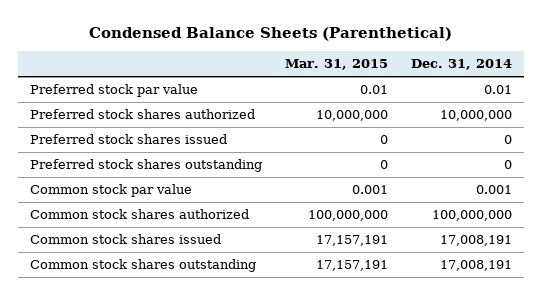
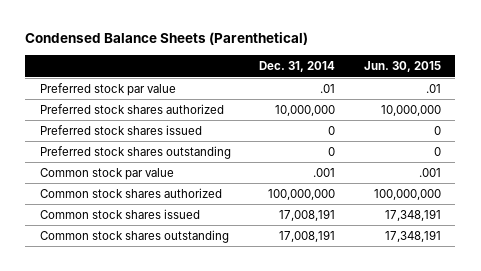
[284,59,388,71] Mar. 31, 2015 -> none
none -> [364,61,442,73] Jun. 30, 2015
[484,85,513,95] 0.01 -> [320,83,336,93] .01
[476,185,513,195] 0.001 -> [313,167,336,177] .001

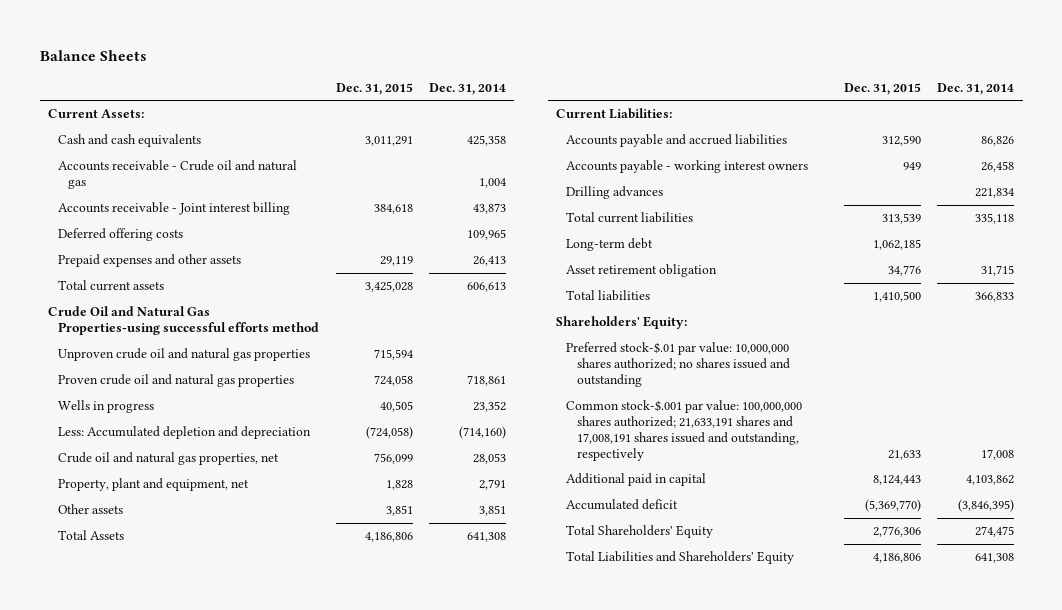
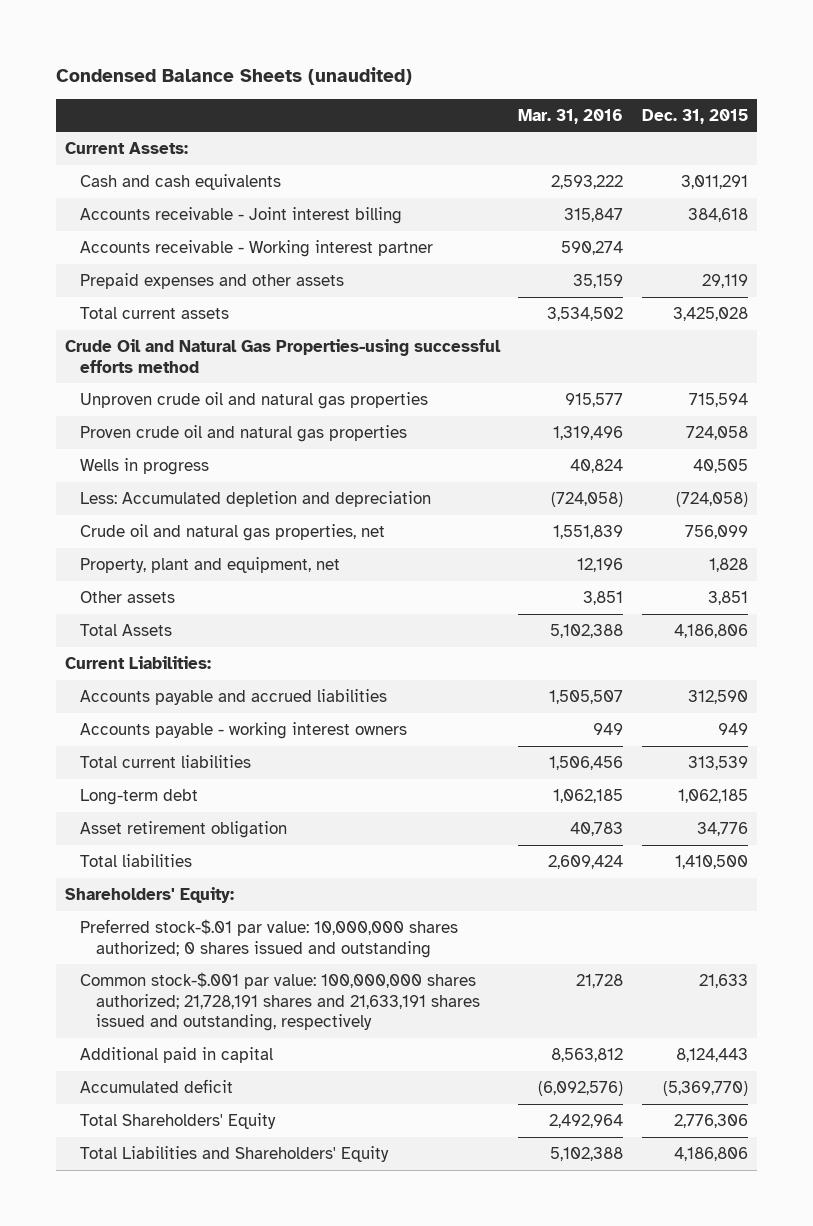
[39,49,147,61] Balance Sheets -> [55,66,412,85] Condensed Balance Sheets (unaudited)
[429,82,507,95] Dec. 31, 2014 -> none
none -> [518,108,624,124] Mar. 31, 2016
[58,160,298,190] Accounts receivable - Crude oil and natural gas -> none
[58,228,184,242] Deferred offering costs -> none
none -> [80,240,434,258] Accounts receivable - Working interest partner
[566,186,664,200] Drilling advances -> none
[566,342,790,388] Preferred stock-$.01 par value: 10,000,000 shares authorized; no shares issued and outstanding -> [80,919,459,958] Preferred stock-$.01 par value: 10,000,000 shares authorized; 0 shares issued and outstanding
[566,400,803,461] Common stock-$.001 par value: 100,000,000 shares authorized; 21,633,191 shares and 17,008,191 shares issued and outstanding, respectively -> [80,972,480,1032] Common stock-$.001 par value: 100,000,000 shares authorized; 21,728,191 shares and 21,633,191 shares issued and outstanding, respectively

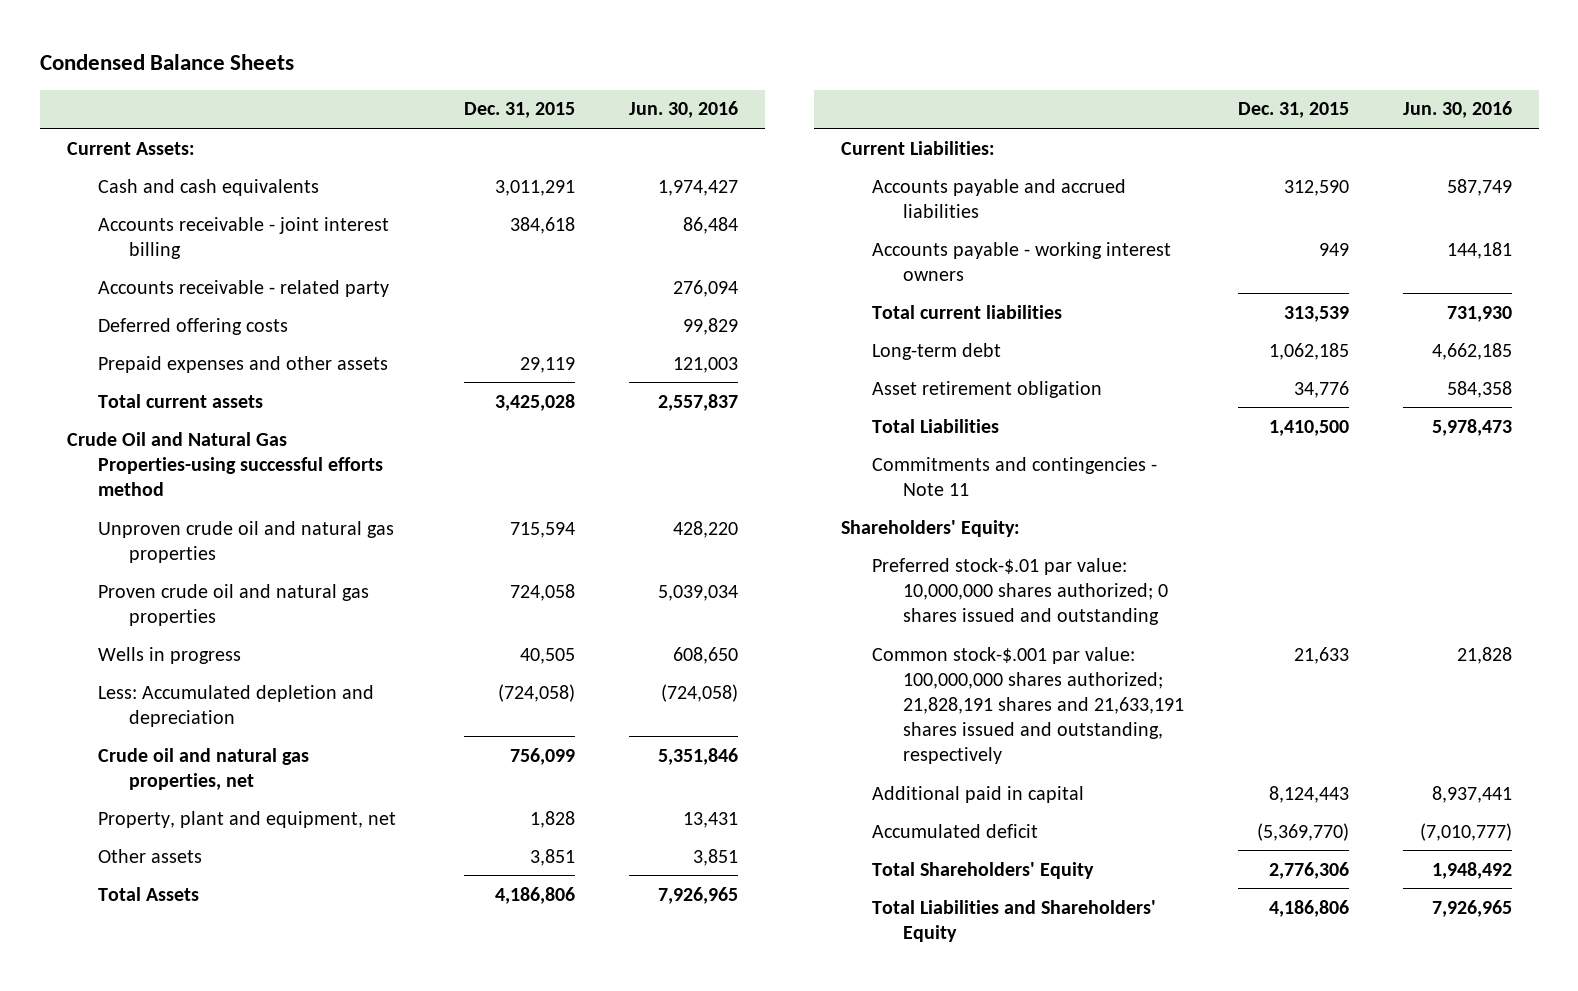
[55,66,412,85] Condensed Balance Sheets (unaudited) -> [39,54,294,71] Condensed Balance Sheets
[518,108,624,124] Mar. 31, 2016 -> none
none -> [628,101,738,119] Jun. 30, 2016
[80,240,434,258] Accounts receivable - Working interest partner -> none
[80,207,403,225] Accounts receivable - Joint interest billing -> [97,216,389,259] Accounts receivable - joint interest billing
none -> [97,279,389,297] Accounts receivable - related party
none -> [97,317,288,335] Deferred offering costs
[80,854,193,868] Total liabilities -> [871,418,999,433] Total Liabilities
none -> [871,456,1157,496] Commitments and contingencies - Note 11
[80,972,480,1032] Common stock-$.001 par value: 100,000,000 shares authorized; 21,728,191 shares and 21,633,191 shares issued and outstanding, respectively -> [871,646,1184,765] Common stock-$.001 par value: 100,000,000 shares authorized; 21,828,191 shares and 21,633,191 shares issued and outstanding, respectively

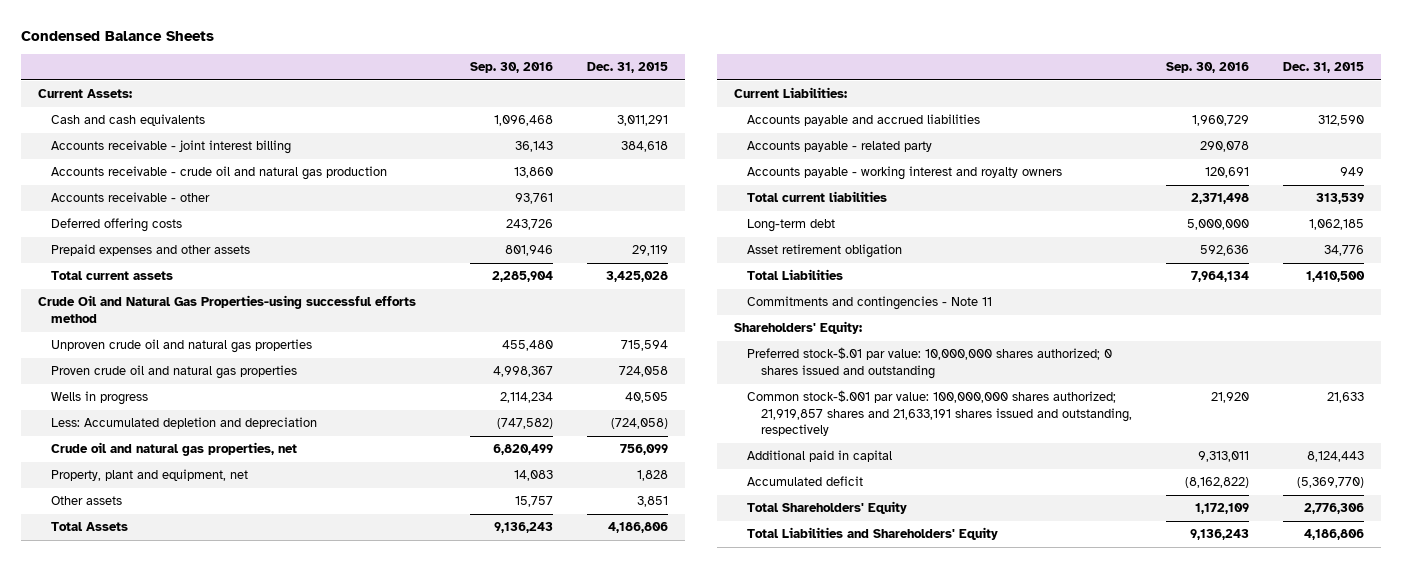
[628,101,738,119] Jun. 30, 2016 -> none
none -> [469,62,553,74] Sep. 30, 2016
[97,279,389,297] Accounts receivable - related party -> none
none -> [51,166,388,181] Accounts receivable - crude oil and natural gas production
none -> [51,192,211,203] Accounts receivable - other
none -> [747,141,933,153] Accounts payable - related party
[871,241,1171,281] Accounts payable - working interest owners -> [747,166,1063,181] Accounts payable - working interest and royalty owners
[871,646,1184,765] Common stock-$.001 par value: 100,000,000 shares authorized; 21,828,191 shares and 21,633,191 shares issued and outstanding, respectively -> [747,390,1132,437] Common stock-$.001 par value: 100,000,000 shares authorized; 21,919,857 shares and 21,633,191 shares issued and outstanding, respectively

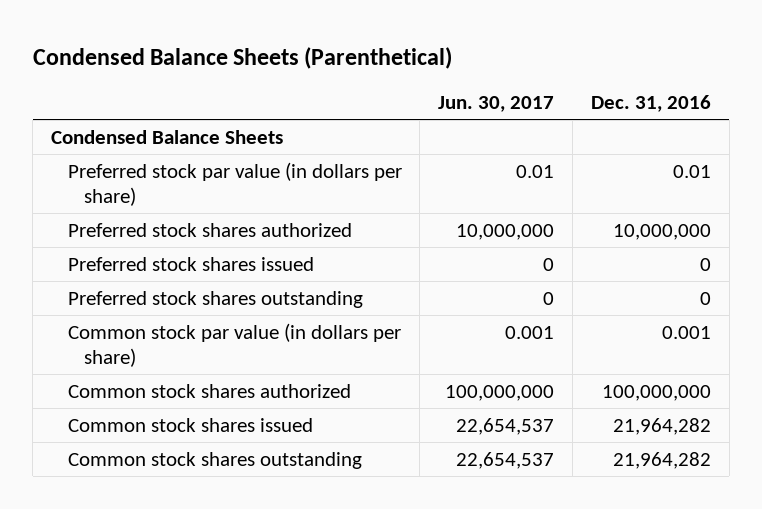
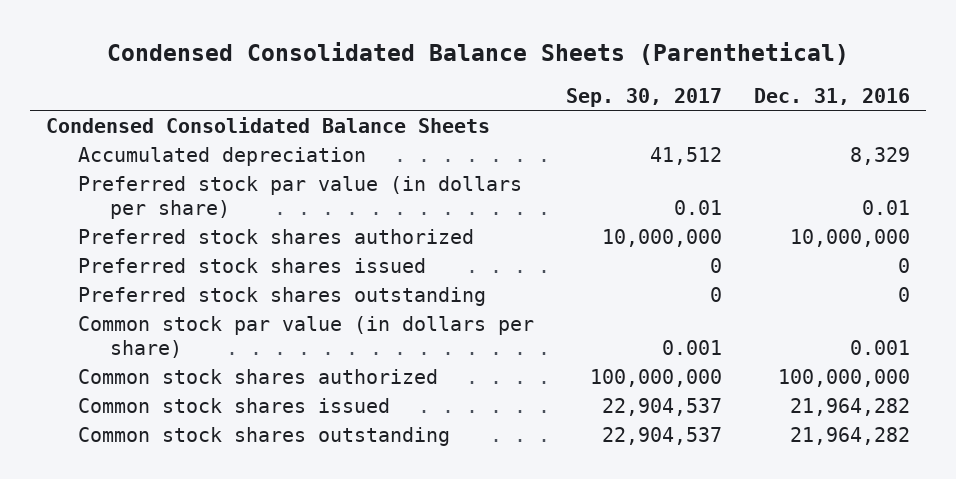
[32,46,452,69] Condensed Balance Sheets (Parenthetical) -> [107,41,850,65] Condensed Consolidated Balance Sheets (Parenthetical)
[438,96,555,113] Jun. 30, 2017 -> none
none -> [566,87,723,107] Sep. 30, 2017
[51,129,284,144] Condensed Balance Sheets -> [45,116,490,133] Condensed Consolidated Balance Sheets
none -> [77,146,366,166] Accumulated depreciation

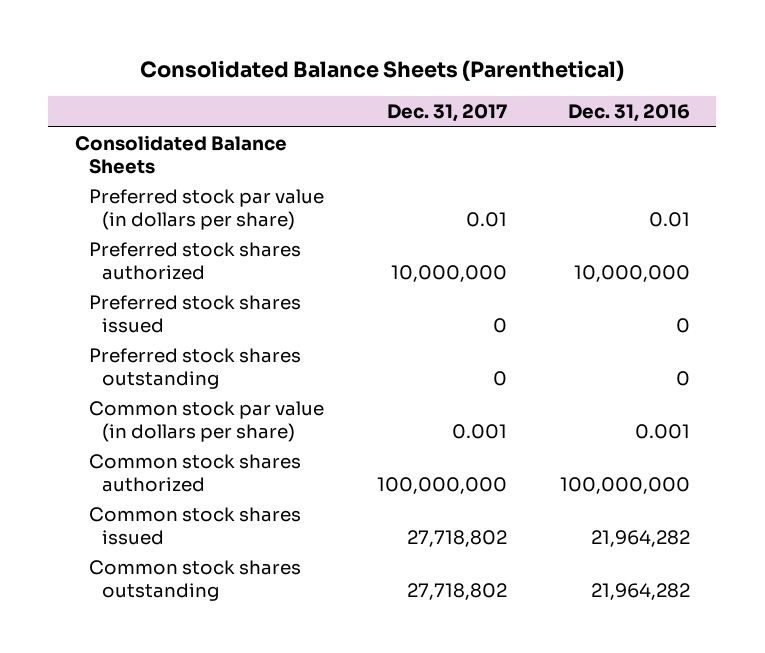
[107,41,850,65] Condensed Consolidated Balance Sheets (Parenthetical) -> [140,60,625,82] Consolidated Balance Sheets (Parenthetical)
[566,87,723,107] Sep. 30, 2017 -> none
none -> [386,103,507,122] Dec. 31, 2017
[77,146,366,166] Accumulated depreciation -> none
[45,116,490,133] Condensed Consolidated Balance Sheets -> [74,135,287,174] Consolidated Balance Sheets

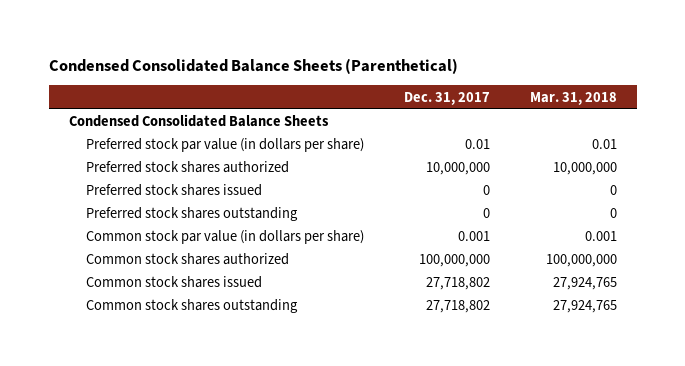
[140,60,625,82] Consolidated Balance Sheets (Parenthetical) -> [48,58,458,75] Condensed Consolidated Balance Sheets (Parenthetical)
[567,103,690,122] Dec. 31, 2016 -> none
none -> [529,91,617,105] Mar. 31, 2018
[74,135,287,174] Consolidated Balance Sheets -> [68,114,329,128] Condensed Consolidated Balance Sheets

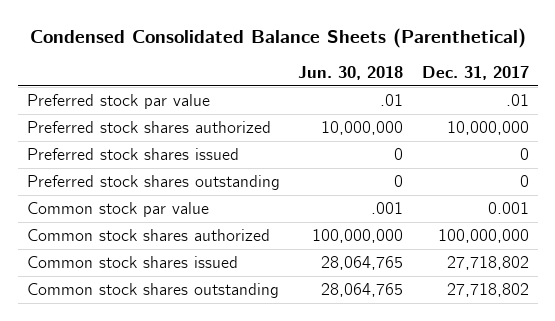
[529,91,617,105] Mar. 31, 2018 -> none
none -> [298,66,404,81] Jun. 30, 2018
[68,114,329,128] Condensed Consolidated Balance Sheets -> none
[85,138,364,153] Preferred stock par value (in dollars per share) -> [26,94,210,110] Preferred stock par value
[464,139,490,150] 0.01 -> [505,94,529,107] .01
[85,230,364,245] Common stock par value (in dollars per share) -> [26,202,209,218] Common stock par value

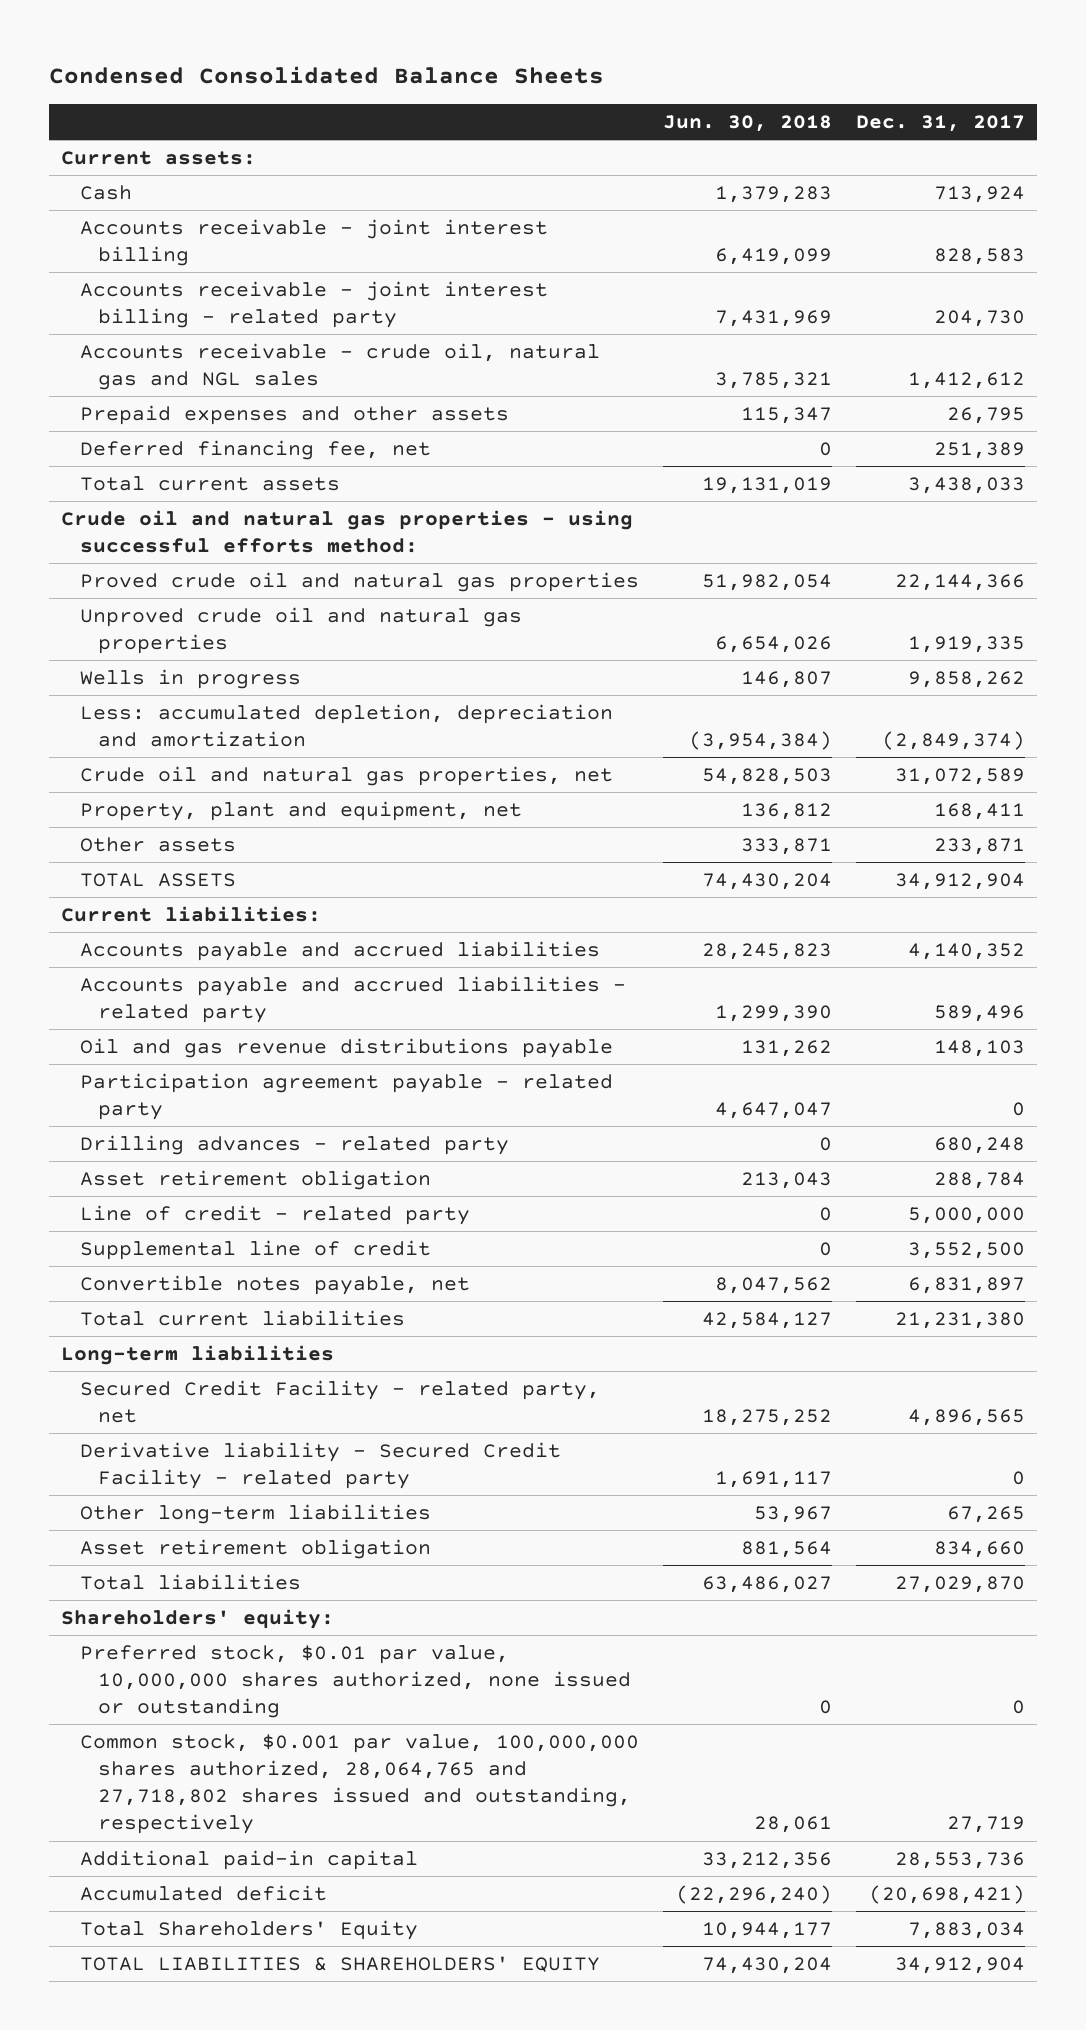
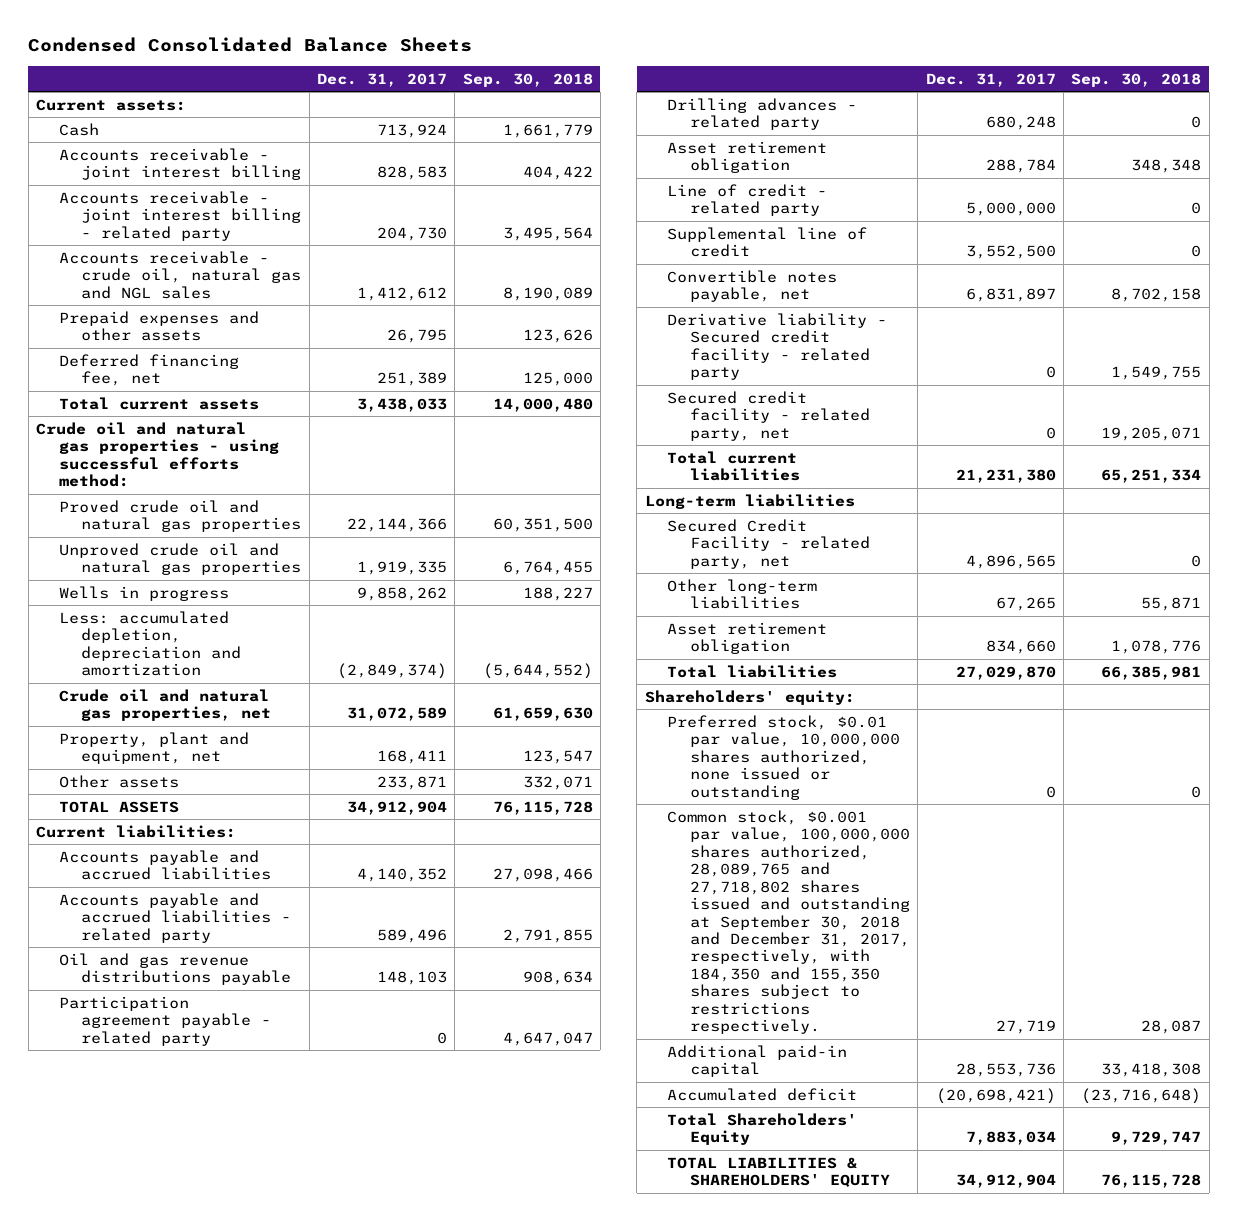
[662,114,832,132] Jun. 30, 2018 -> none
none -> [462,72,593,87] Sep. 30, 2018
none -> [667,312,888,381] Derivative liability - Secured credit facility - related party
none -> [667,390,870,441] Secured credit facility - related party, net
[79,1441,561,1490] Derivative liability - Secured Credit Facility - related party -> none
[79,1733,639,1835] Common stock, $0.001 par value, 100,000,000 shares authorized, 28,064,765 and 27,718,802 shares issued and outstanding, respectively -> [667,809,910,1035] Common stock, $0.001 par value, 100,000,000 shares authorized, 28,089,765 and 27,718,802 shares issued and outstanding at September 30, 2018 and December 31, 2017, respectively, with 184,350 and 155,350 shares subject to restrictions respectively.

